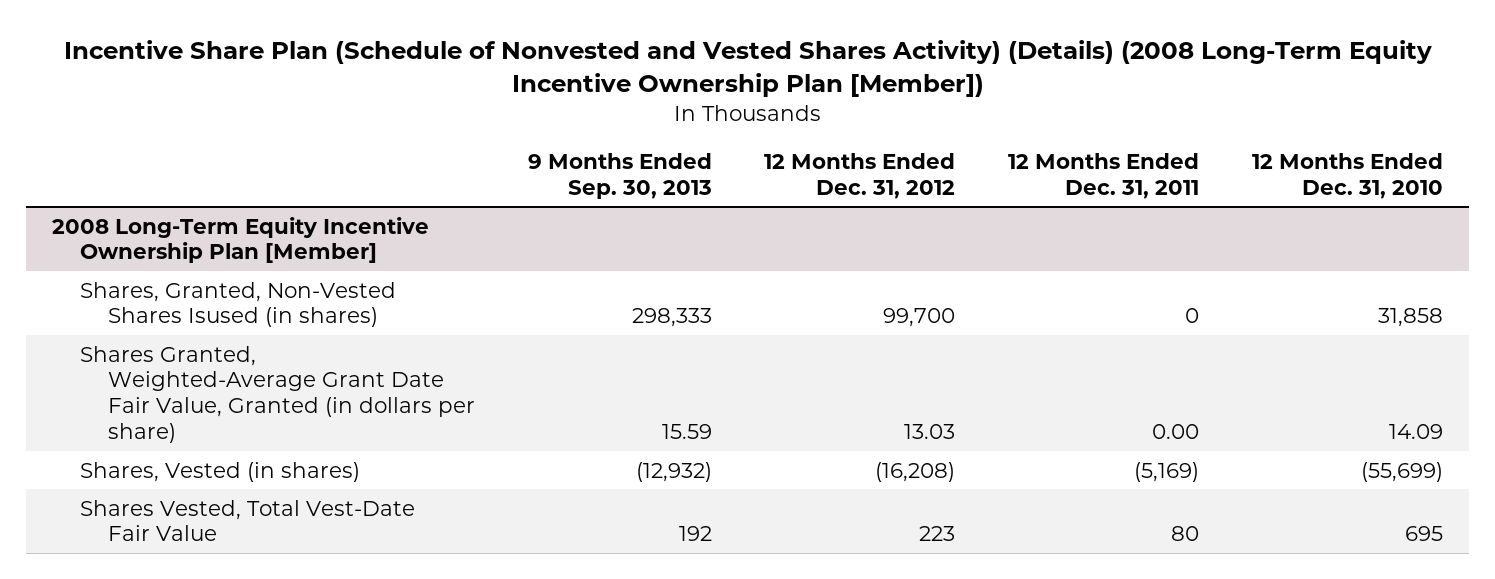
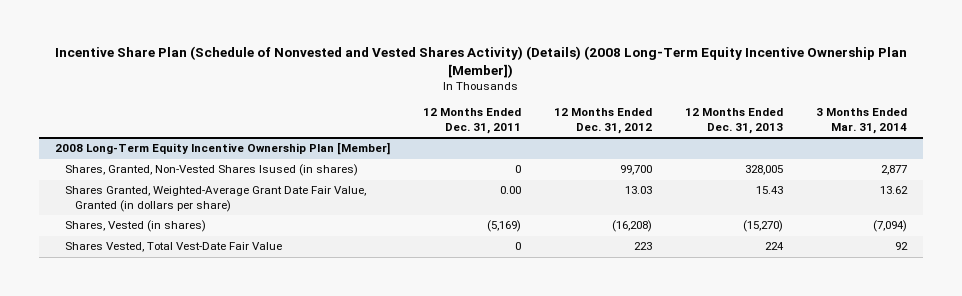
[527,153,712,199] 9 Months Ended Sep. 30, 2013 -> none
[1252,153,1444,199] 12 Months Ended Dec. 31, 2010 -> none
none -> [684,108,783,134] 12 Months Ended Dec. 31, 2013
none -> [815,108,907,134] 3 Months Ended Mar. 31, 2014
[1171,526,1200,542] 80 -> [515,242,522,251] 0

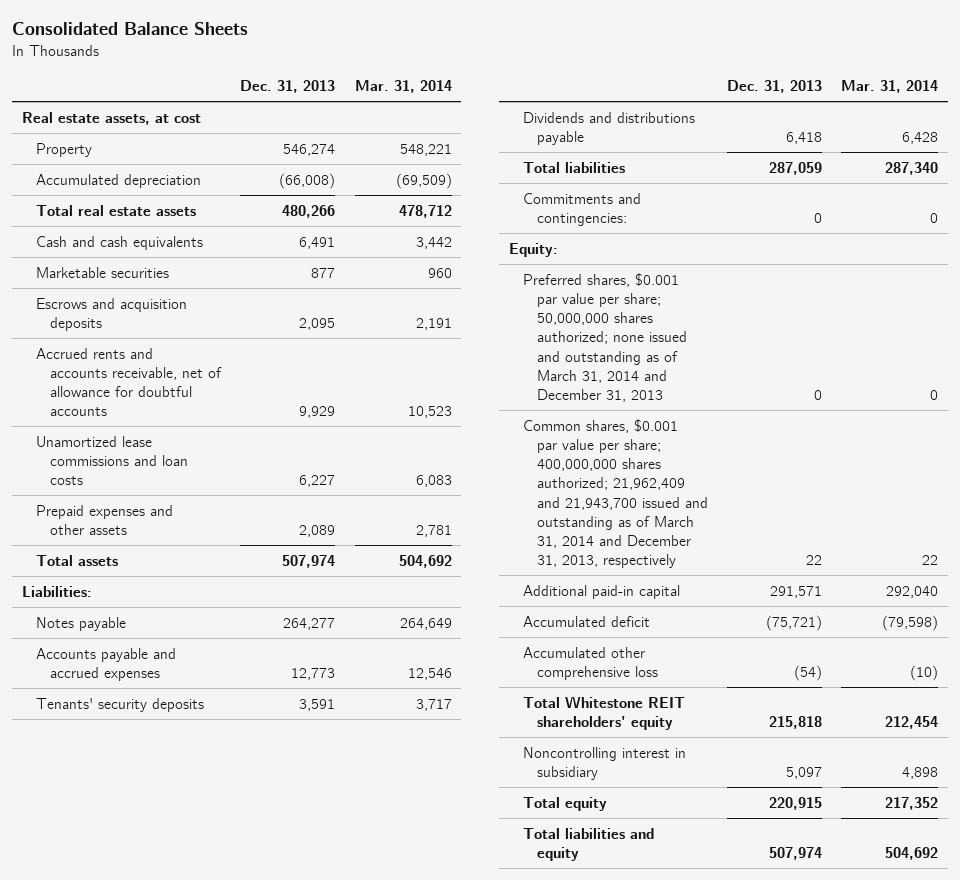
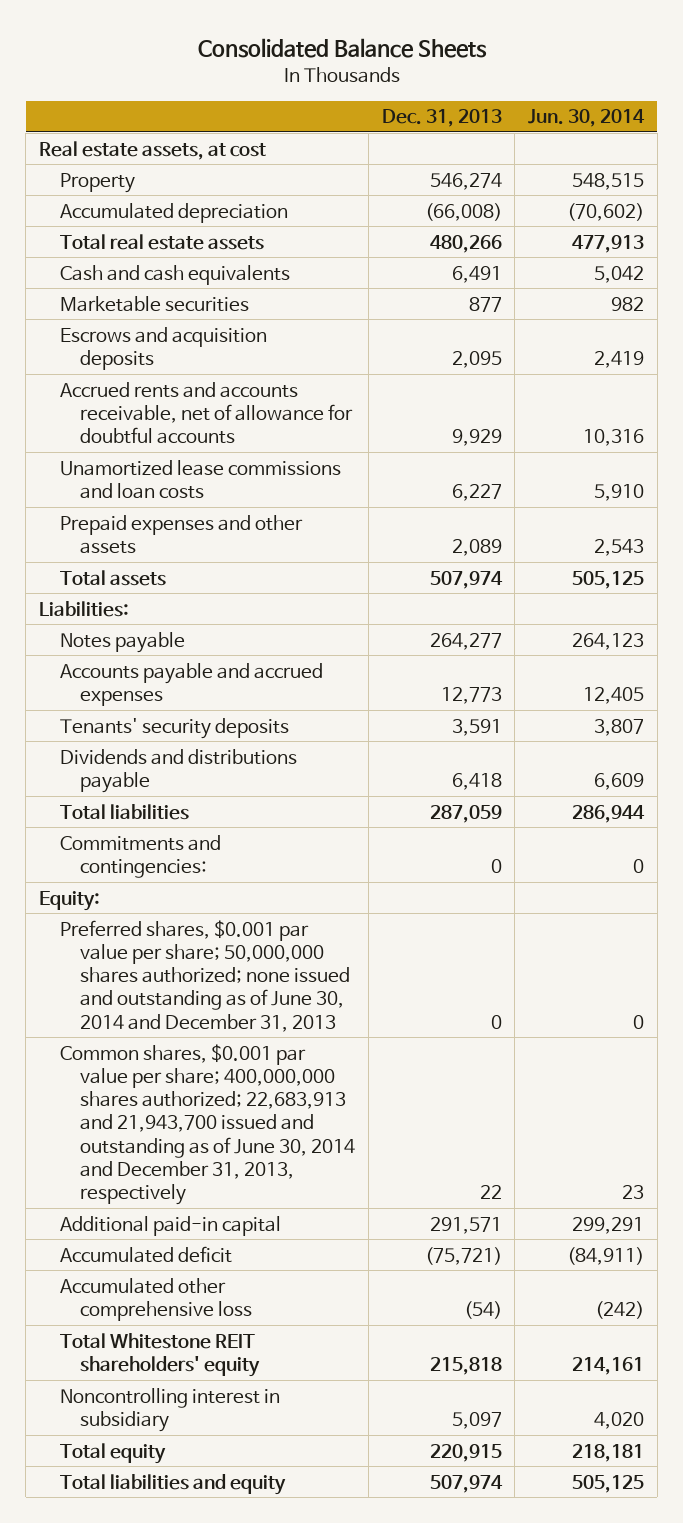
[354,80,452,94] Mar. 31, 2014 -> none
none -> [528,109,646,128] Jun. 30, 2014
[522,272,687,403] Preferred shares, $0.001 par value per share; 50,000,000 shares authorized; none issued and outstanding as of March 31, 2014 and December 31, 2013 -> [59,919,351,1032] Preferred shares, $0.001 par value per share; 50,000,000 shares authorized; none issued and outstanding as of June 30, 2014 and December 31, 2013
[522,418,708,569] Common shares, $0.001 par value per share; 400,000,000 shares authorized; 21,962,409 and 21,943,700 issued and outstanding as of March 31, 2014 and December 31, 2013, respectively -> [59,1043,356,1206] Common shares, $0.001 par value per share; 400,000,000 shares authorized; 22,683,913 and 21,943,700 issued and outstanding as of June 30, 2014 and December 31, 2013, respectively

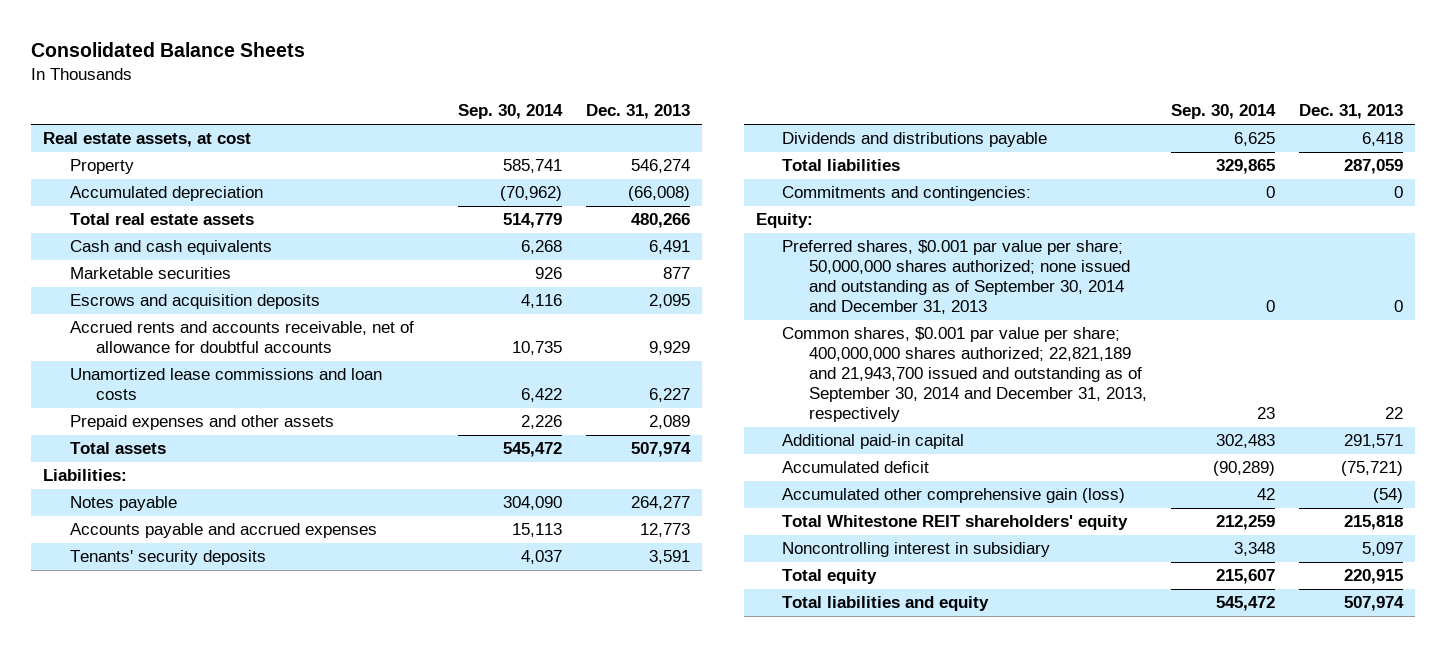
[528,109,646,128] Jun. 30, 2014 -> none
none -> [457,104,563,120] Sep. 30, 2014
[59,919,351,1032] Preferred shares, $0.001 par value per share; 50,000,000 shares authorized; none issued and outstanding as of June 30, 2014 and December 31, 2013 -> [782,240,1130,315] Preferred shares, $0.001 par value per share; 50,000,000 shares authorized; none issued and outstanding as of September 30, 2014 and December 31, 2013
[59,1043,356,1206] Common shares, $0.001 par value per share; 400,000,000 shares authorized; 22,683,913 and 21,943,700 issued and outstanding as of June 30, 2014 and December 31, 2013, respectively -> [782,327,1147,423] Common shares, $0.001 par value per share; 400,000,000 shares authorized; 22,821,189 and 21,943,700 issued and outstanding as of September 30, 2014 and December 31, 2013, respectively
[59,1277,253,1321] Accumulated other comprehensive loss -> [782,488,1126,504] Accumulated other comprehensive gain (loss)

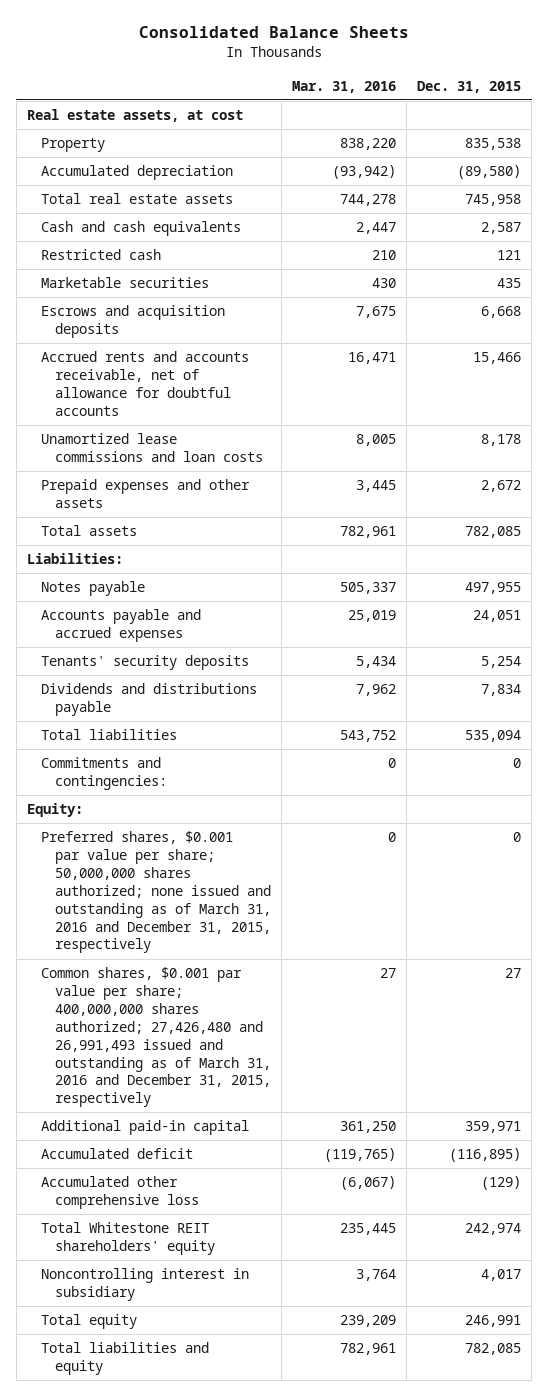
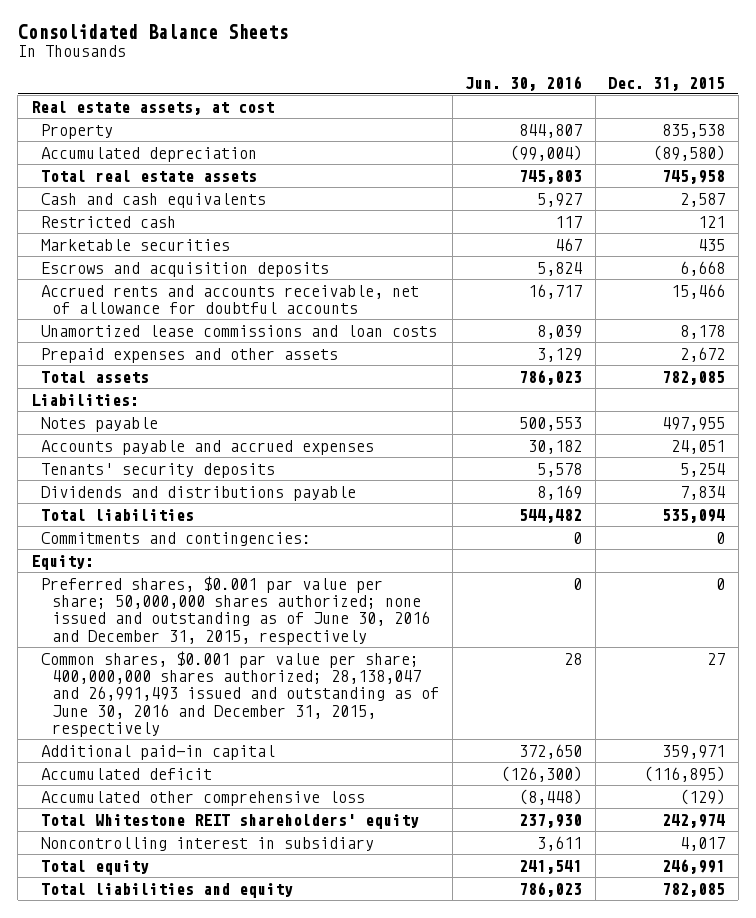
[292,80,397,93] Mar. 31, 2016 -> none
none -> [465,75,583,91] Jun. 30, 2016
[41,831,272,954] Preferred shares, $0.001 par value per share; 50,000,000 shares authorized; none issued and outstanding as of March 31, 2016 and December 31, 2015, respectively -> [41,575,431,645] Preferred shares, $0.001 par value per share; 50,000,000 shares authorized; none issued and outstanding as of June 30, 2016 and December 31, 2015, respectively
[41,967,272,1108] Common shares, $0.001 par value per share; 400,000,000 shares authorized; 27,426,480 and 26,991,493 issued and outstanding as of March 31, 2016 and December 31, 2015, respectively -> [41,650,440,738] Common shares, $0.001 par value per share; 400,000,000 shares authorized; 28,138,047 and 26,991,493 issued and outstanding as of June 30, 2016 and December 31, 2015, respectively

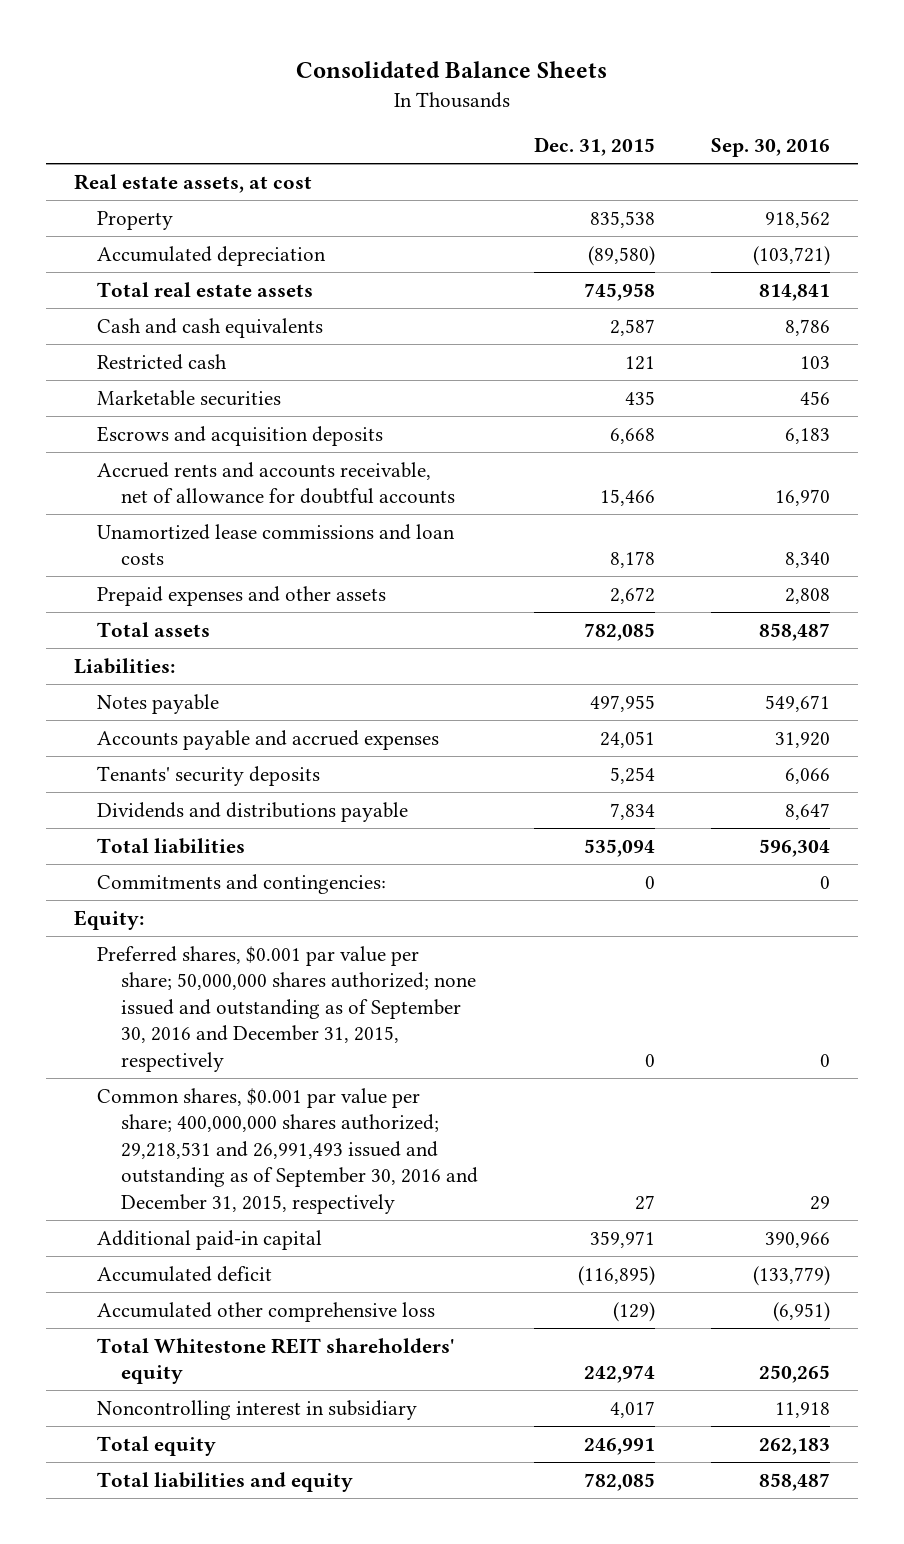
[465,75,583,91] Jun. 30, 2016 -> none
none -> [710,138,830,158] Sep. 30, 2016
[41,575,431,645] Preferred shares, $0.001 par value per share; 50,000,000 shares authorized; none issued and outstanding as of June 30, 2016 and December 31, 2015, respectively -> [97,945,476,1072] Preferred shares, $0.001 par value per share; 50,000,000 shares authorized; none issued and outstanding as of September 30, 2016 and December 31, 2015, respectively
[41,650,440,738] Common shares, $0.001 par value per share; 400,000,000 shares authorized; 28,138,047 and 26,991,493 issued and outstanding as of June 30, 2016 and December 31, 2015, respectively -> [97,1087,478,1214] Common shares, $0.001 par value per share; 400,000,000 shares authorized; 29,218,531 and 26,991,493 issued and outstanding as of September 30, 2016 and December 31, 2015, respectively

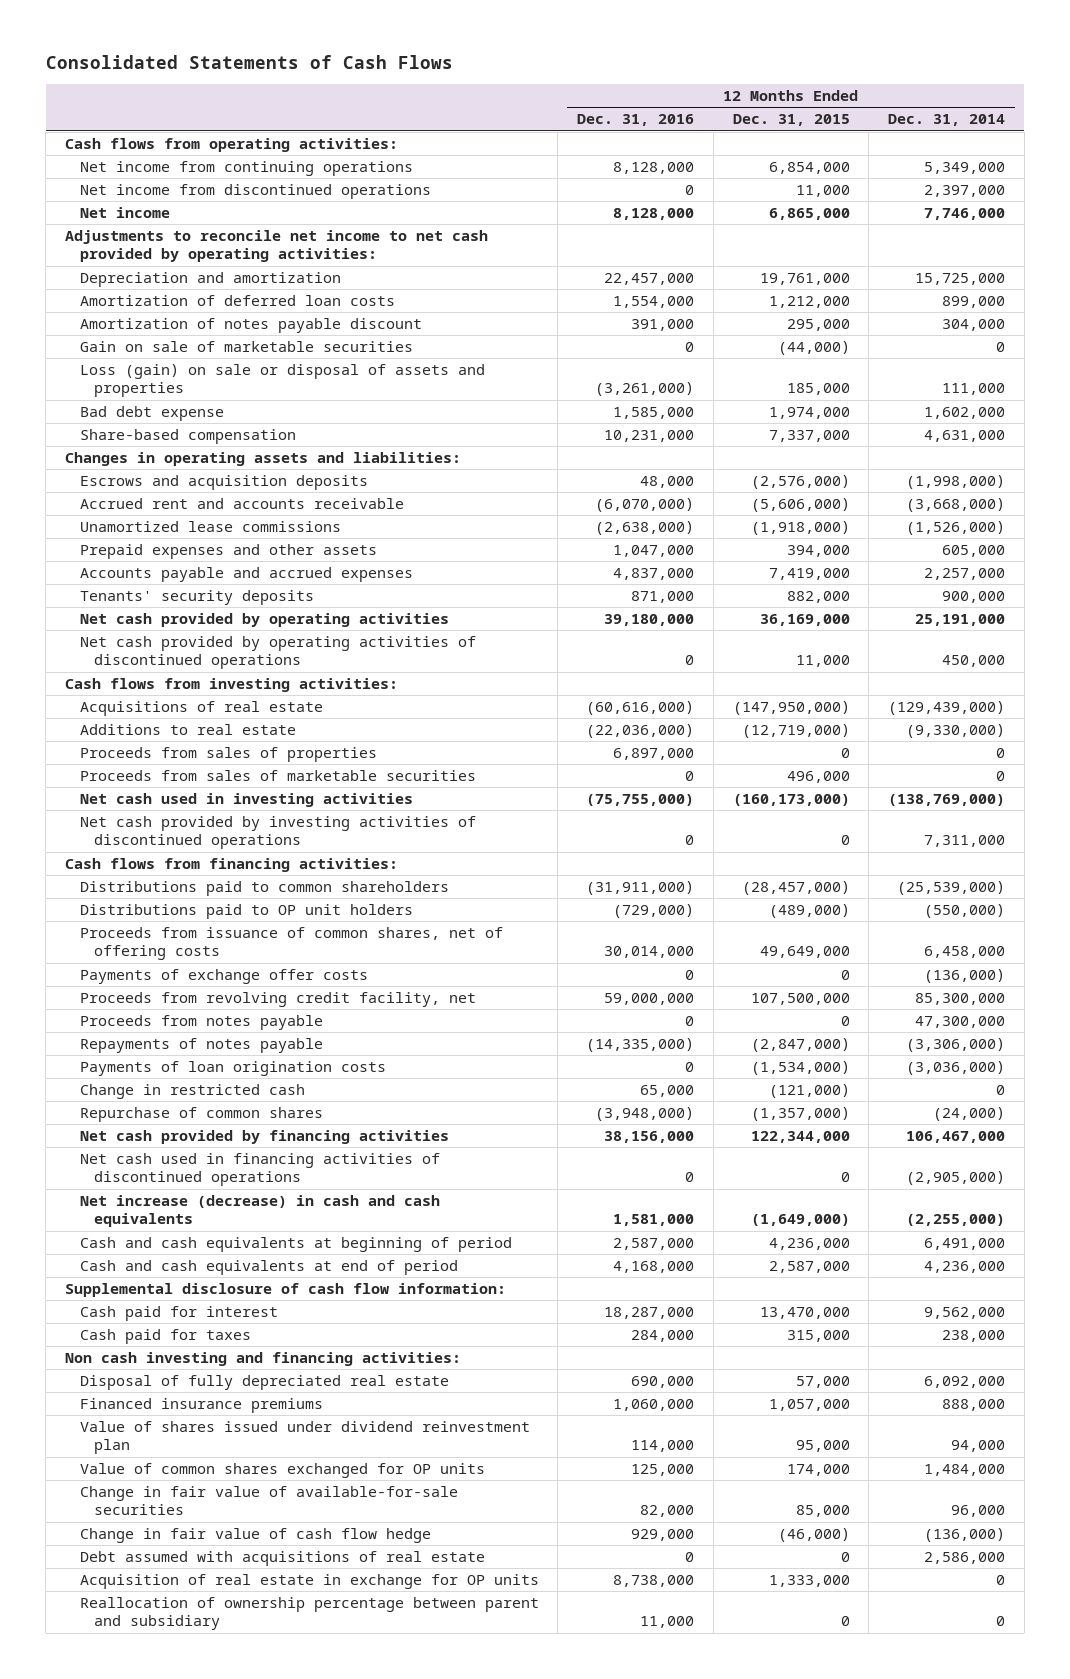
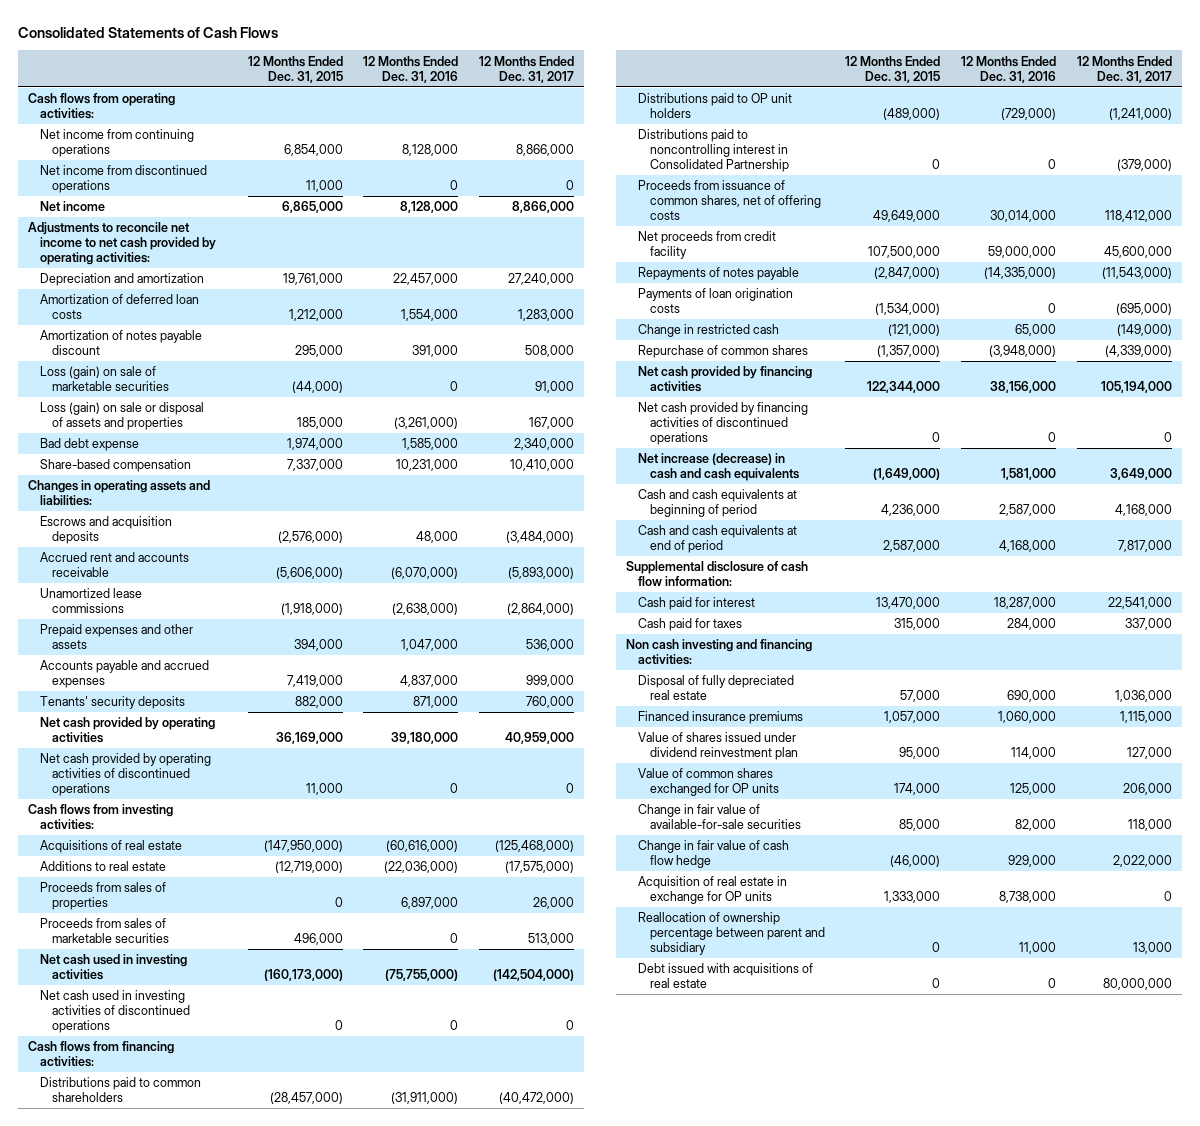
[888,114,1006,127] Dec. 31, 2014 -> none
none -> [478,55,574,83] 12 Months Ended Dec. 31, 2017
[79,341,413,353] Gain on sale of marketable securities -> [40,366,170,392] Loss (gain) on sale of marketable securities
[79,816,476,850] Net cash provided by investing activities of discontinued operations -> [40,990,191,1034] Net cash used in investing activities of discontinued operations
none -> [637,129,789,173] Distributions paid to noncontrolling interest in Consolidated Partnership
[79,969,368,985] Payments of exchange offer costs -> none
[79,1015,323,1031] Proceeds from notes payable -> none
[79,992,476,1008] Proceeds from revolving credit facility, net -> [637,231,776,260] Net proceeds from credit facility
[79,1153,440,1187] Net cash used in financing activities of discontinued operations -> [637,402,808,446] Net cash provided by financing activities of discontinued operations
[79,1551,485,1567] Debt assumed with acquisitions of real estate -> none
none -> [637,963,813,989] Debt issued with acquisitions of real estate

